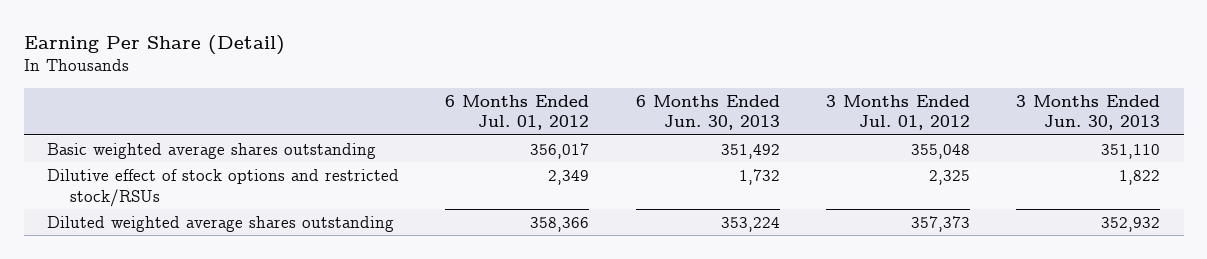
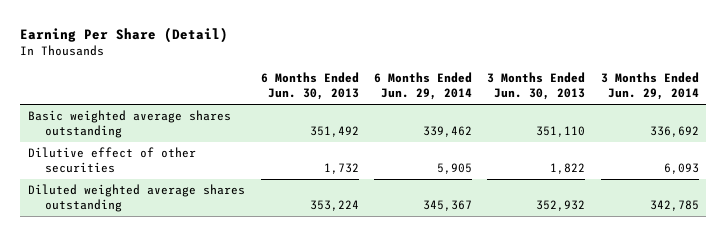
[445,94,590,131] 6 Months Ended Jul. 01, 2012 -> none
[826,94,971,131] 3 Months Ended Jul. 01, 2012 -> none
none -> [373,72,472,101] 6 Months Ended Jun. 29, 2014
none -> [600,72,699,101] 3 Months Ended Jun. 29, 2014
[46,168,399,207] Dilutive effect of stock options and restricted stock/RSUs -> [28,147,197,174] Dilutive effect of other securities

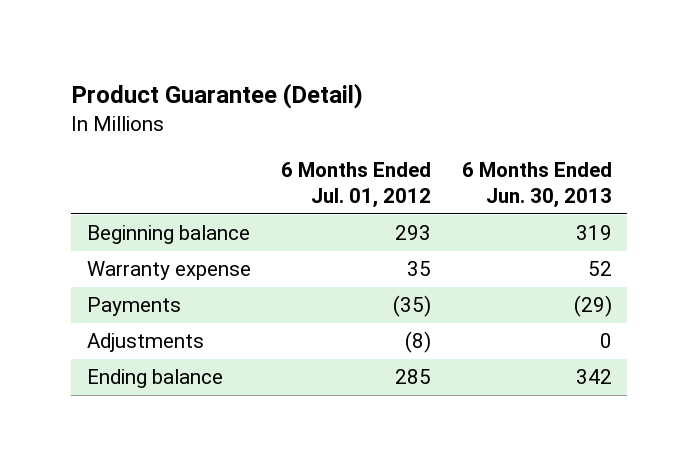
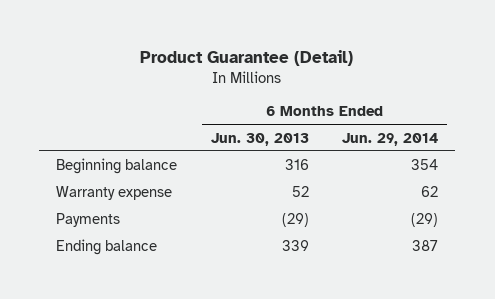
[281,162,432,209] 6 Months Ended Jul. 01, 2012 -> none
none -> [342,132,439,146] Jun. 29, 2014
[576,225,613,241] 319 -> [284,159,309,171] 316
[86,333,204,353] Adjustments -> none
[576,369,613,385] 342 -> [281,240,309,252] 339

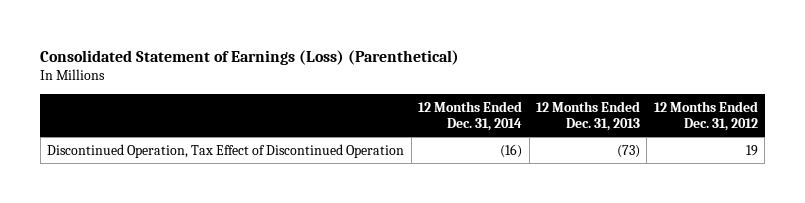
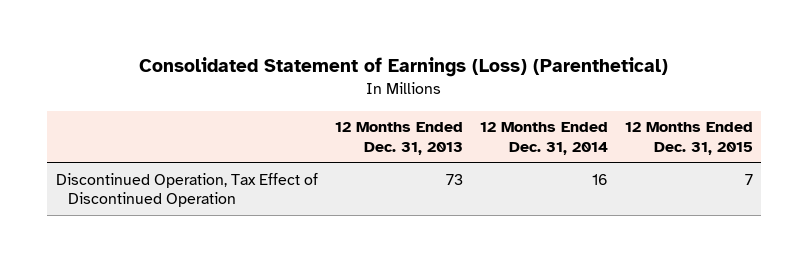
[653,100,758,132] 12 Months Ended Dec. 31, 2012 -> none
none -> [624,122,753,155] 12 Months Ended Dec. 31, 2015
[500,143,523,158] (16) -> [591,173,608,185] 16
[617,144,641,158] (73) -> [445,173,463,185] 73

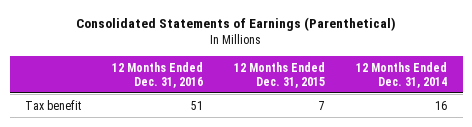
[139,57,669,78] Consolidated Statement of Earnings (Loss) (Parenthetical) -> [76,17,397,32] Consolidated Statements of Earnings (Parenthetical)
[334,122,463,155] 12 Months Ended Dec. 31, 2013 -> none
none -> [112,61,204,88] 12 Months Ended Dec. 31, 2016
[55,172,318,208] Discontinued Operation, Tax Effect of Discontinued Operation -> [25,99,82,110] Tax benefit

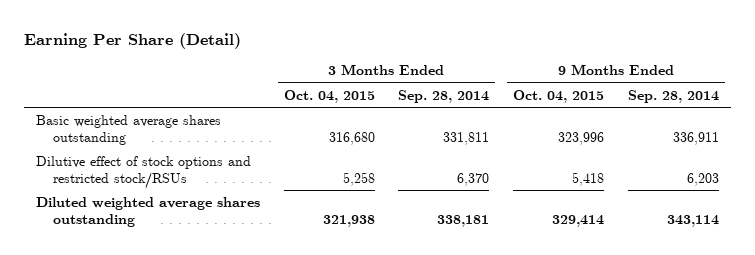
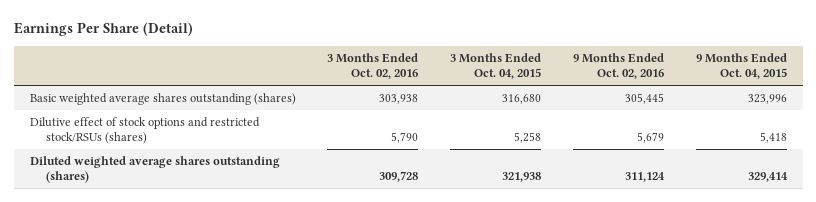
[24,32,242,49] Earning Per Share (Detail) -> [13,22,193,37] Earnings Per Share (Detail)
[398,89,490,103] Sep. 28, 2014 -> none
[627,89,719,103] Sep. 28, 2014 -> none
none -> [327,53,419,80] 3 Months Ended Oct. 02, 2016
none -> [572,53,664,80] 9 Months Ended Oct. 02, 2016
[35,114,221,145] Basic weighted average shares outstanding -> [29,93,296,106] Basic weighted average shares outstanding (shares)
[35,155,251,189] Dilutive effect of stock options and restricted stock/RSUs -> [29,117,260,145] Dilutive effect of stock options and restricted stock/RSUs (shares)
[35,196,260,227] Diluted weighted average shares outstanding -> [29,156,280,184] Diluted weighted average shares outstanding (shares)

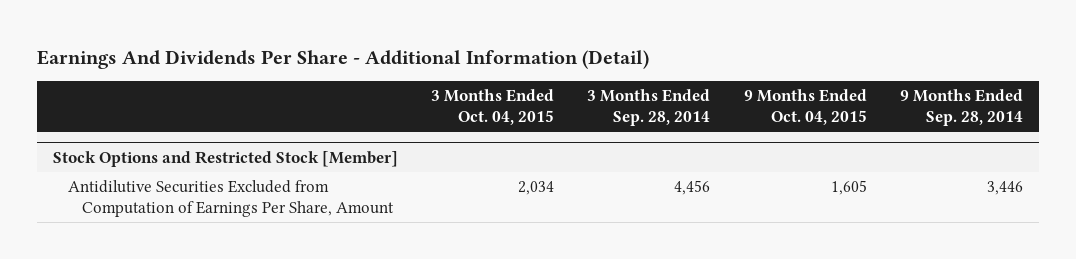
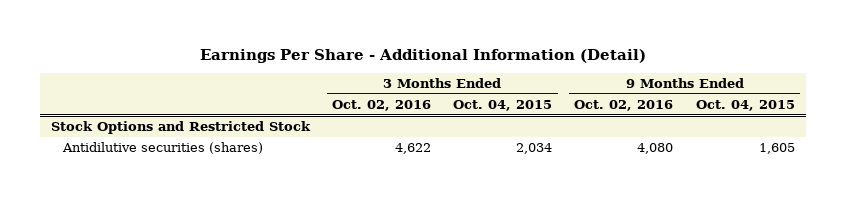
[36,49,649,69] Earnings And Dividends Per Share - Additional Information (Detail) -> [199,48,646,63] Earnings Per Share - Additional Information (Detail)
[587,89,711,126] 3 Months Ended Sep. 28, 2014 -> none
[899,89,1023,126] 9 Months Ended Sep. 28, 2014 -> none
none -> [332,99,432,111] Oct. 02, 2016
none -> [574,99,674,111] Oct. 02, 2016
[53,150,399,167] Stock Options and Restricted Stock [Member] -> [51,121,312,135] Stock Options and Restricted Stock
[67,180,394,218] Antidilutive Securities Excluded from Computation of Earnings Per Share, Amount -> [61,142,263,155] Antidilutive securities (shares)

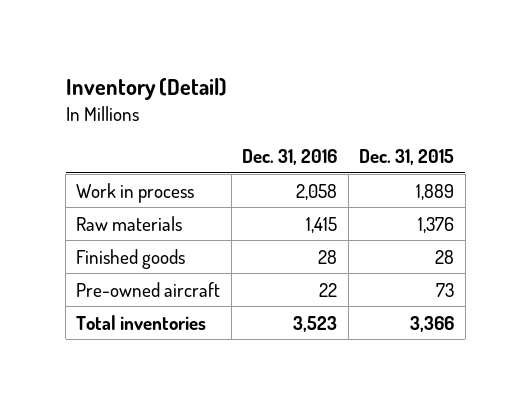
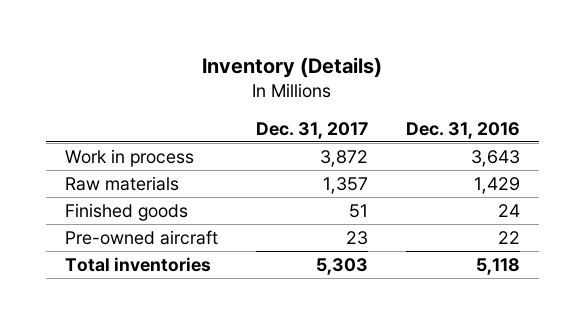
[65,78,227,101] Inventory (Detail) -> [202,57,383,79] Inventory (Details)
[359,149,455,166] Dec. 31, 2015 -> none
none -> [255,121,368,139] Dec. 31, 2017
[296,183,338,200] 2,058 -> [470,149,520,167] 3,643
[306,216,338,233] 1,415 -> [473,176,520,194] 1,429
[318,249,338,264] 28 -> [497,203,520,217] 24
[293,315,338,332] 3,523 -> [475,257,520,275] 5,118

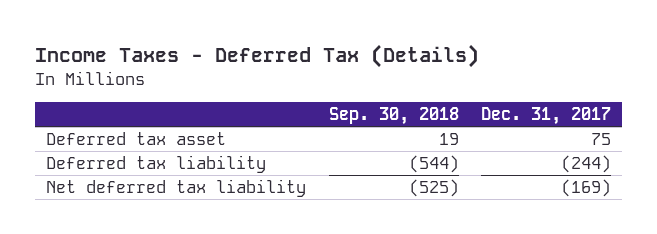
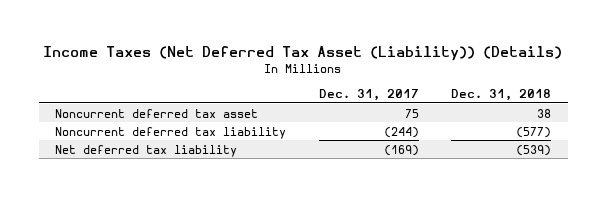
[35,43,480,68] Income Taxes - Deferred Tax (Details) -> [43,45,563,61] Income Taxes (Net Deferred Tax Asset (Liability)) (Details)
[328,107,459,126] Sep. 30, 2018 -> none
none -> [451,88,552,101] Dec. 31, 2018
[46,132,227,146] Deferred tax asset -> [55,108,259,118] Noncurrent deferred tax asset
[46,155,267,174] Deferred tax liability -> [55,126,287,139] Noncurrent deferred tax liability

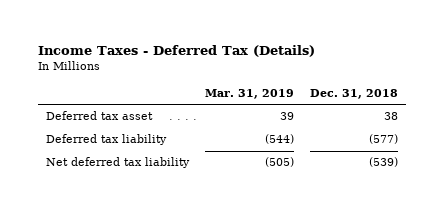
[43,45,563,61] Income Taxes (Net Deferred Tax Asset (Liability)) (Details) -> [38,45,316,58] Income Taxes - Deferred Tax (Details)
[318,88,419,101] Dec. 31, 2017 -> none
none -> [205,88,295,99] Mar. 31, 2019
[55,108,259,118] Noncurrent deferred tax asset -> [46,111,154,121] Deferred tax asset
[55,126,287,139] Noncurrent deferred tax liability -> [46,134,168,146] Deferred tax liability

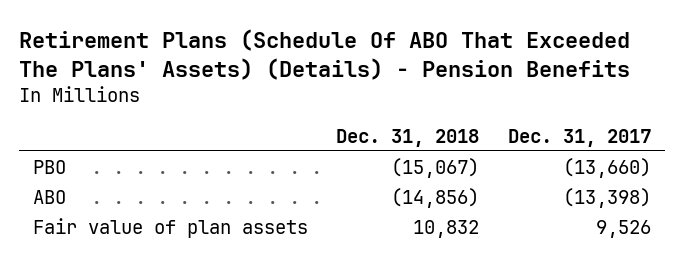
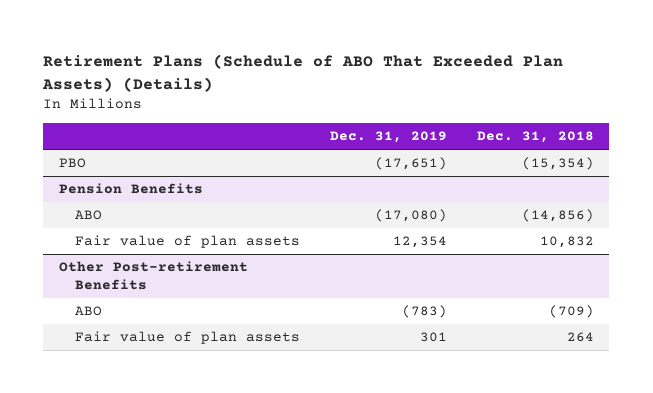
[18,28,630,80] Retirement Plans (Schedule Of ABO That Exceeded The Plans' Assets) (Details) - Pension Benefits -> [42,54,564,92] Retirement Plans (Schedule of ABO That Exceeded Plan Assets) (Details)
[507,128,651,147] Dec. 31, 2017 -> none
none -> [329,131,447,144] Dec. 31, 2019
[391,157,480,178] (15,067) -> [522,157,595,171] (15,354)
none -> [58,183,203,195] Pension Benefits
none -> [58,261,248,291] Other Post-retirement Benefits
none -> [74,306,102,317] ABO
none -> [74,331,300,345] Fair value of plan assets

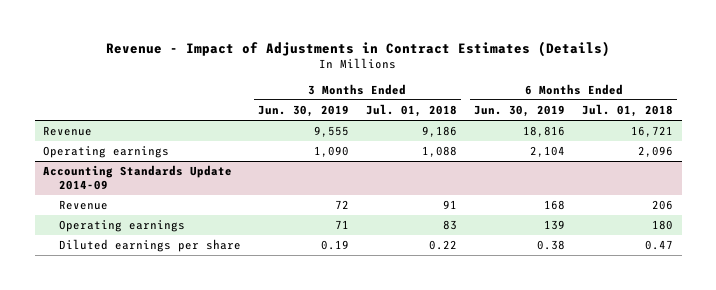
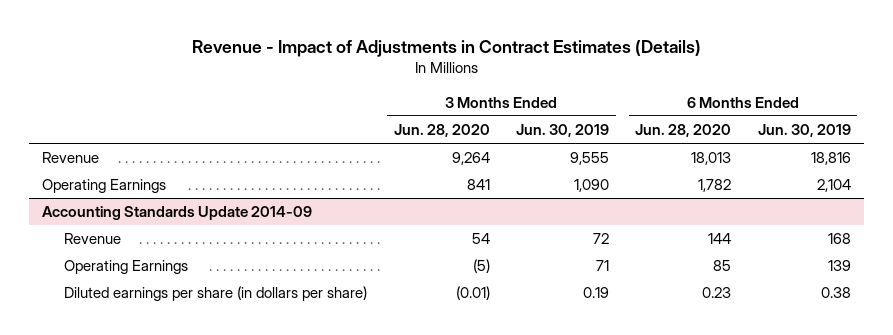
[366,104,458,118] Jul. 01, 2018 -> none
[582,104,674,118] Jul. 01, 2018 -> none
none -> [393,123,490,137] Jun. 28, 2020
none -> [635,123,732,137] Jun. 28, 2020
[43,146,170,159] Operating earnings -> [42,179,167,194] Operating Earnings
[58,220,185,233] Operating earnings -> [64,260,189,275] Operating Earnings
[58,239,241,253] Diluted earnings per share -> [64,286,368,302] Diluted earnings per share (in dollars per share)

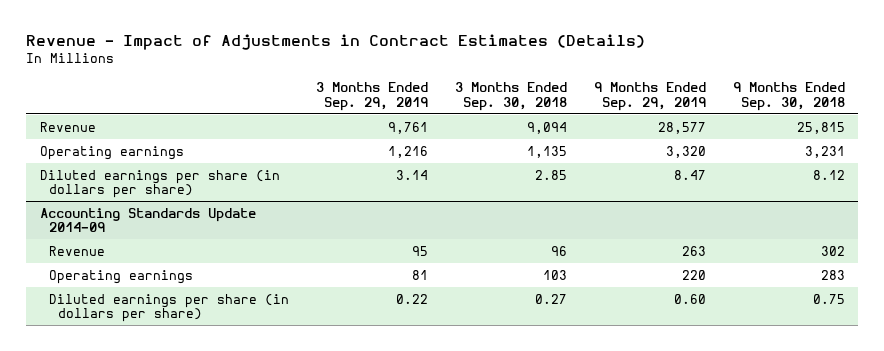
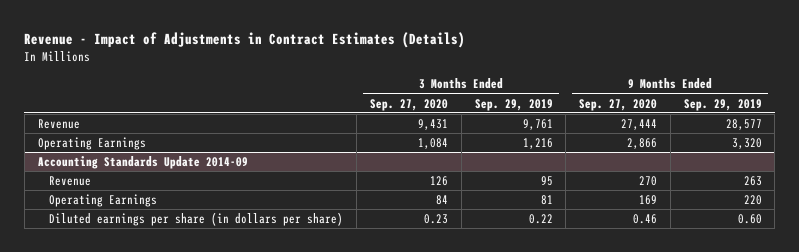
[454,81,567,111] 3 Months Ended Sep. 30, 2018 -> none
[732,81,845,111] 9 Months Ended Sep. 30, 2018 -> none
none -> [369,98,448,111] Sep. 27, 2020
none -> [579,98,658,111] Sep. 27, 2020
[39,169,280,199] Diluted earnings per share (in dollars per share) -> none
[39,145,184,160] Operating earnings -> [37,137,146,151] Operating Earnings
[48,269,193,284] Operating earnings -> [49,194,158,208] Operating Earnings

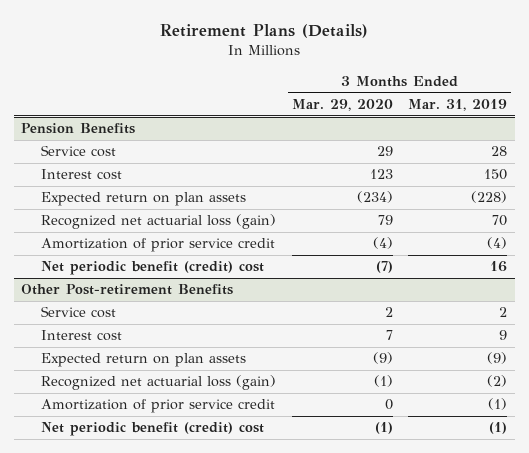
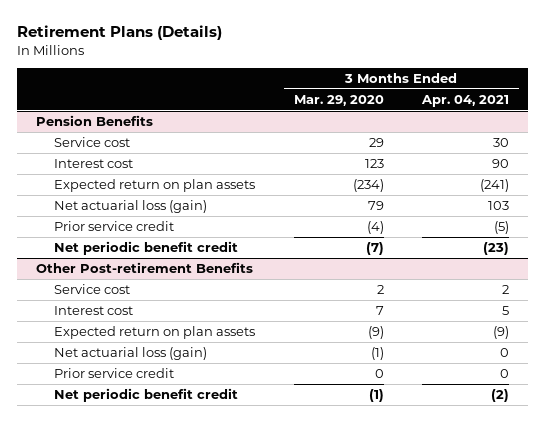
[408,99,508,112] Mar. 31, 2019 -> none
none -> [421,94,510,107] Apr. 04, 2021
[41,214,277,230] Recognized net actuarial loss (gain) -> [54,200,208,214] Net actuarial loss (gain)
[41,238,276,253] Amortization of prior service credit -> [54,221,175,232] Prior service credit
[41,261,265,276] Net periodic benefit (credit) cost -> [54,241,239,256] Net periodic benefit credit
[41,375,277,391] Recognized net actuarial loss (gain) -> [54,347,208,361] Net actuarial loss (gain)
[41,399,276,414] Amortization of prior service credit -> [54,368,175,379] Prior service credit
[41,422,265,437] Net periodic benefit (credit) cost -> [54,388,239,403] Net periodic benefit credit

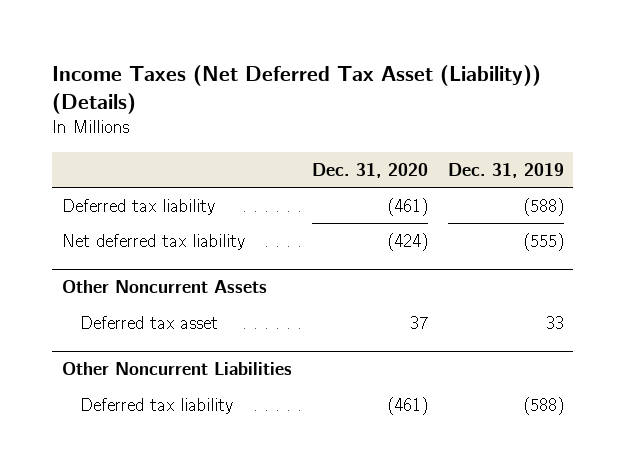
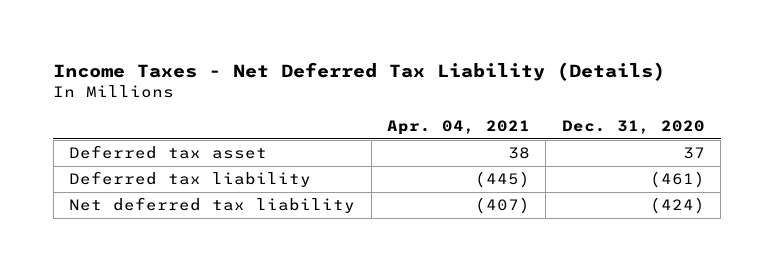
[52,64,542,114] Income Taxes (Net Deferred Tax Asset (Liability)) (Details) -> [53,61,666,81] Income Taxes - Net Deferred Tax Liability (Details)
[447,162,564,178] Dec. 31, 2019 -> none
none -> [386,119,530,135] Apr. 04, 2021
[62,199,216,216] Deferred tax liability -> none
[62,280,268,294] Other Noncurrent Assets -> none
[62,362,293,376] Other Noncurrent Liabilities -> none
[62,234,246,251] Net deferred tax liability -> [69,197,356,214] Net deferred tax liability

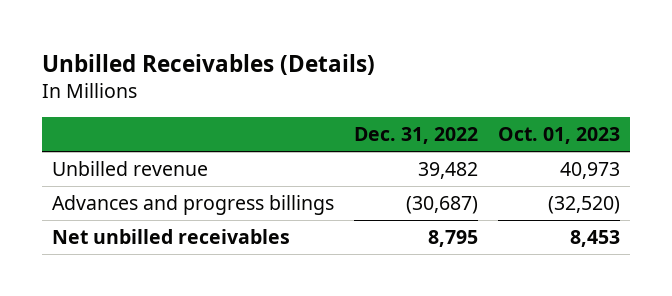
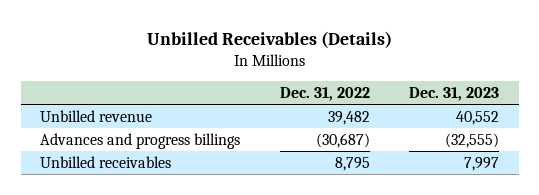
[498,127,621,145] Oct. 01, 2023 -> none
none -> [409,87,500,102] Dec. 31, 2023
[51,228,290,244] Net unbilled receivables -> [40,155,172,168] Unbilled receivables

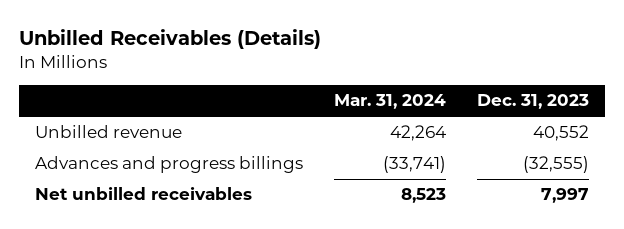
[279,87,370,102] Dec. 31, 2022 -> none
none -> [334,94,447,110] Mar. 31, 2024
[40,155,172,168] Unbilled receivables -> [34,187,252,201] Net unbilled receivables

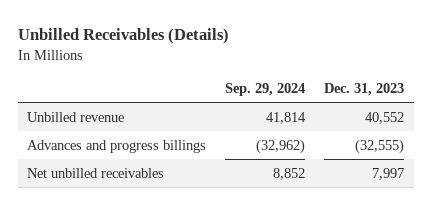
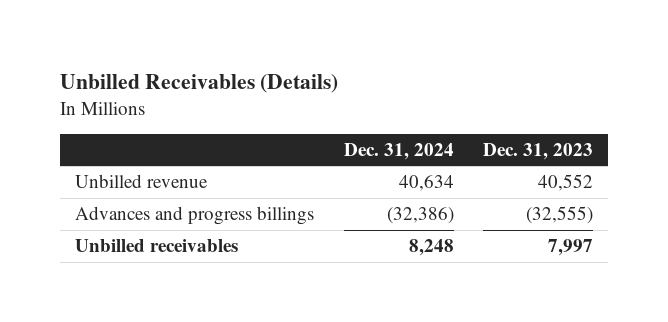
[225,83,306,97] Sep. 29, 2024 -> none
none -> [343,142,454,160] Dec. 31, 2024
[27,167,165,178] Net unbilled receivables -> [75,239,239,253] Unbilled receivables

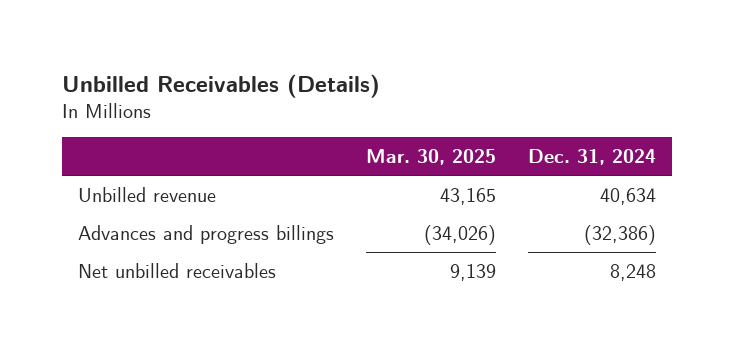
[483,142,594,160] Dec. 31, 2023 -> none
none -> [365,148,496,165] Mar. 30, 2025
[75,239,239,253] Unbilled receivables -> [77,262,276,278] Net unbilled receivables

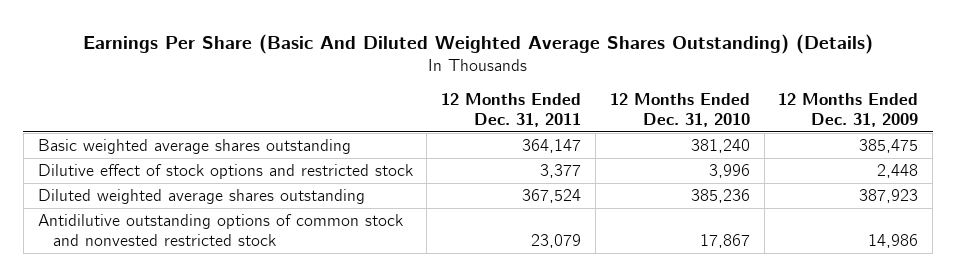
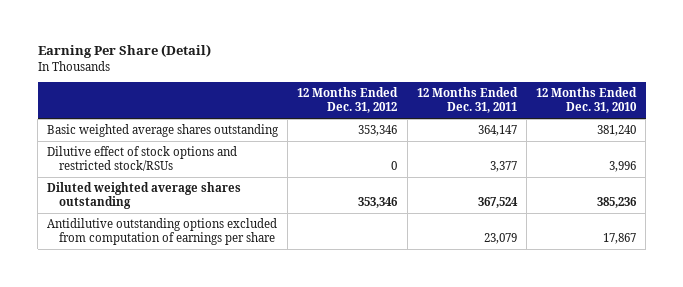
[82,33,873,54] Earnings Per Share (Basic And Diluted Weighted Average Shares Outstanding) (Details) -> [37,44,211,59] Earning Per Share (Detail)
[778,92,919,127] 12 Months Ended Dec. 31, 2009 -> none
none -> [297,87,399,114] 12 Months Ended Dec. 31, 2012
[37,164,413,180] Dilutive effect of stock options and restricted stock -> [47,146,238,172] Dilutive effect of stock options and restricted stock/RSUs
[37,214,403,247] Antidilutive outstanding options of common stock and nonvested restricted stock -> [47,218,278,246] Antidilutive outstanding options excluded from computation of earnings per share

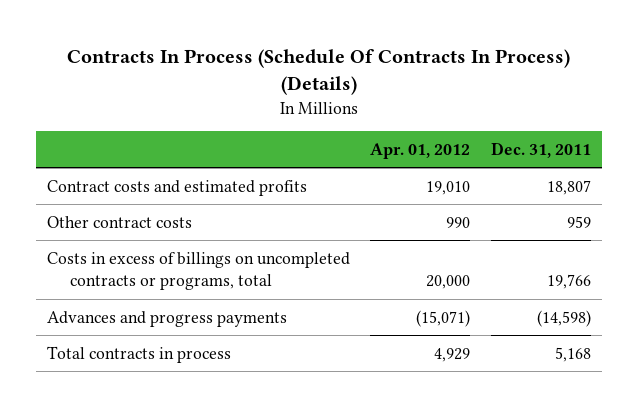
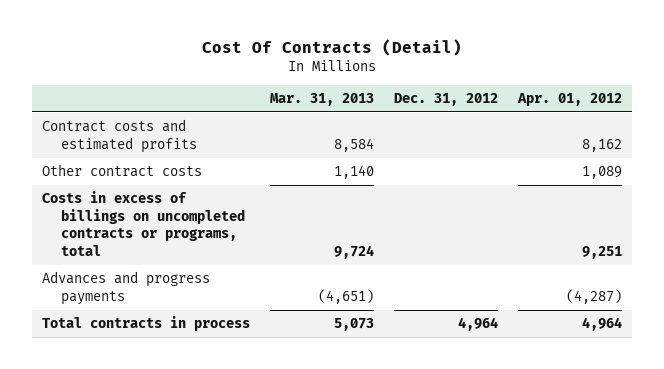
[66,49,570,96] Contracts In Process (Schedule Of Contracts In Process) (Details) -> [202,38,463,56] Cost Of Contracts (Detail)
[491,141,592,158] Dec. 31, 2011 -> none
none -> [270,92,375,106] Mar. 31, 2013
none -> [394,92,499,106] Dec. 31, 2012
[426,180,471,195] 19,010 -> [582,138,623,152] 8,162
[446,216,471,228] 990 -> [582,166,623,180] 1,089
[426,275,471,290] 20,000 -> [582,245,623,259] 9,251
[416,309,471,327] (15,071) -> [566,288,623,304] (4,287)
[434,347,471,362] 4,929 -> [582,317,623,332] 4,964

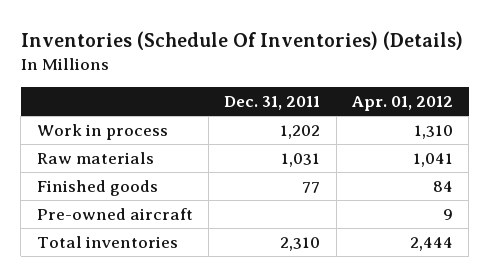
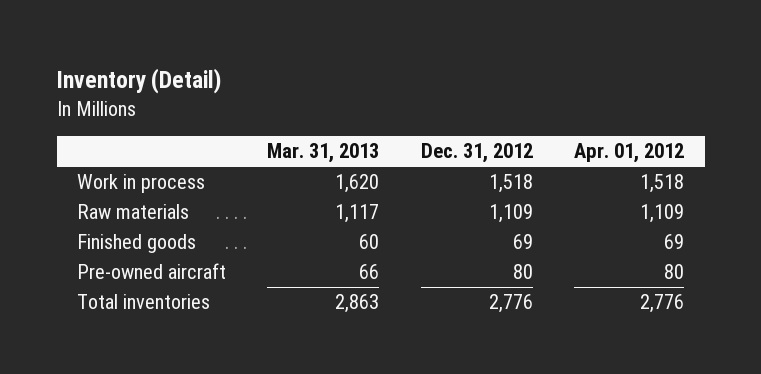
[20,31,463,51] Inventories (Schedule Of Inventories) (Details) -> [56,68,221,95] Inventory (Detail)
[224,96,321,111] Dec. 31, 2011 -> none
none -> [267,143,380,164] Mar. 31, 2013
none -> [420,143,533,164] Dec. 31, 2012
[413,124,453,139] 1,310 -> [640,174,685,194] 1,518
[412,152,453,167] 1,041 -> [640,204,685,224] 1,109
[432,180,453,192] 84 -> [664,234,685,250] 69
[442,208,453,220] 9 -> [664,264,685,280] 80
[409,236,453,251] 2,444 -> [640,294,685,314] 2,776

